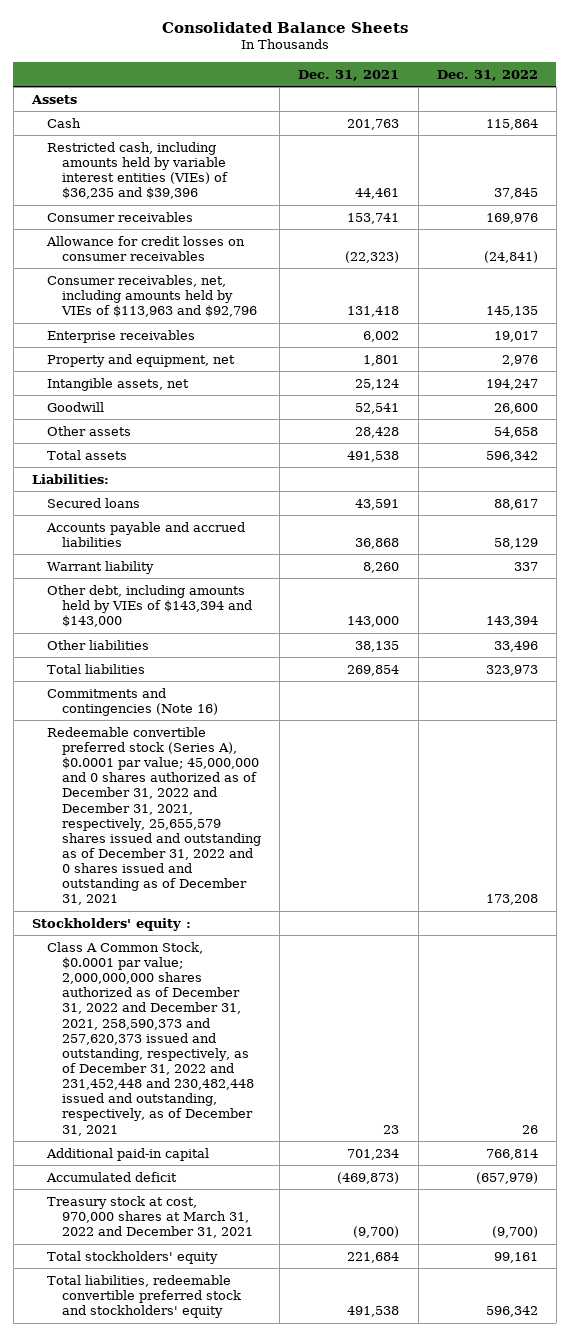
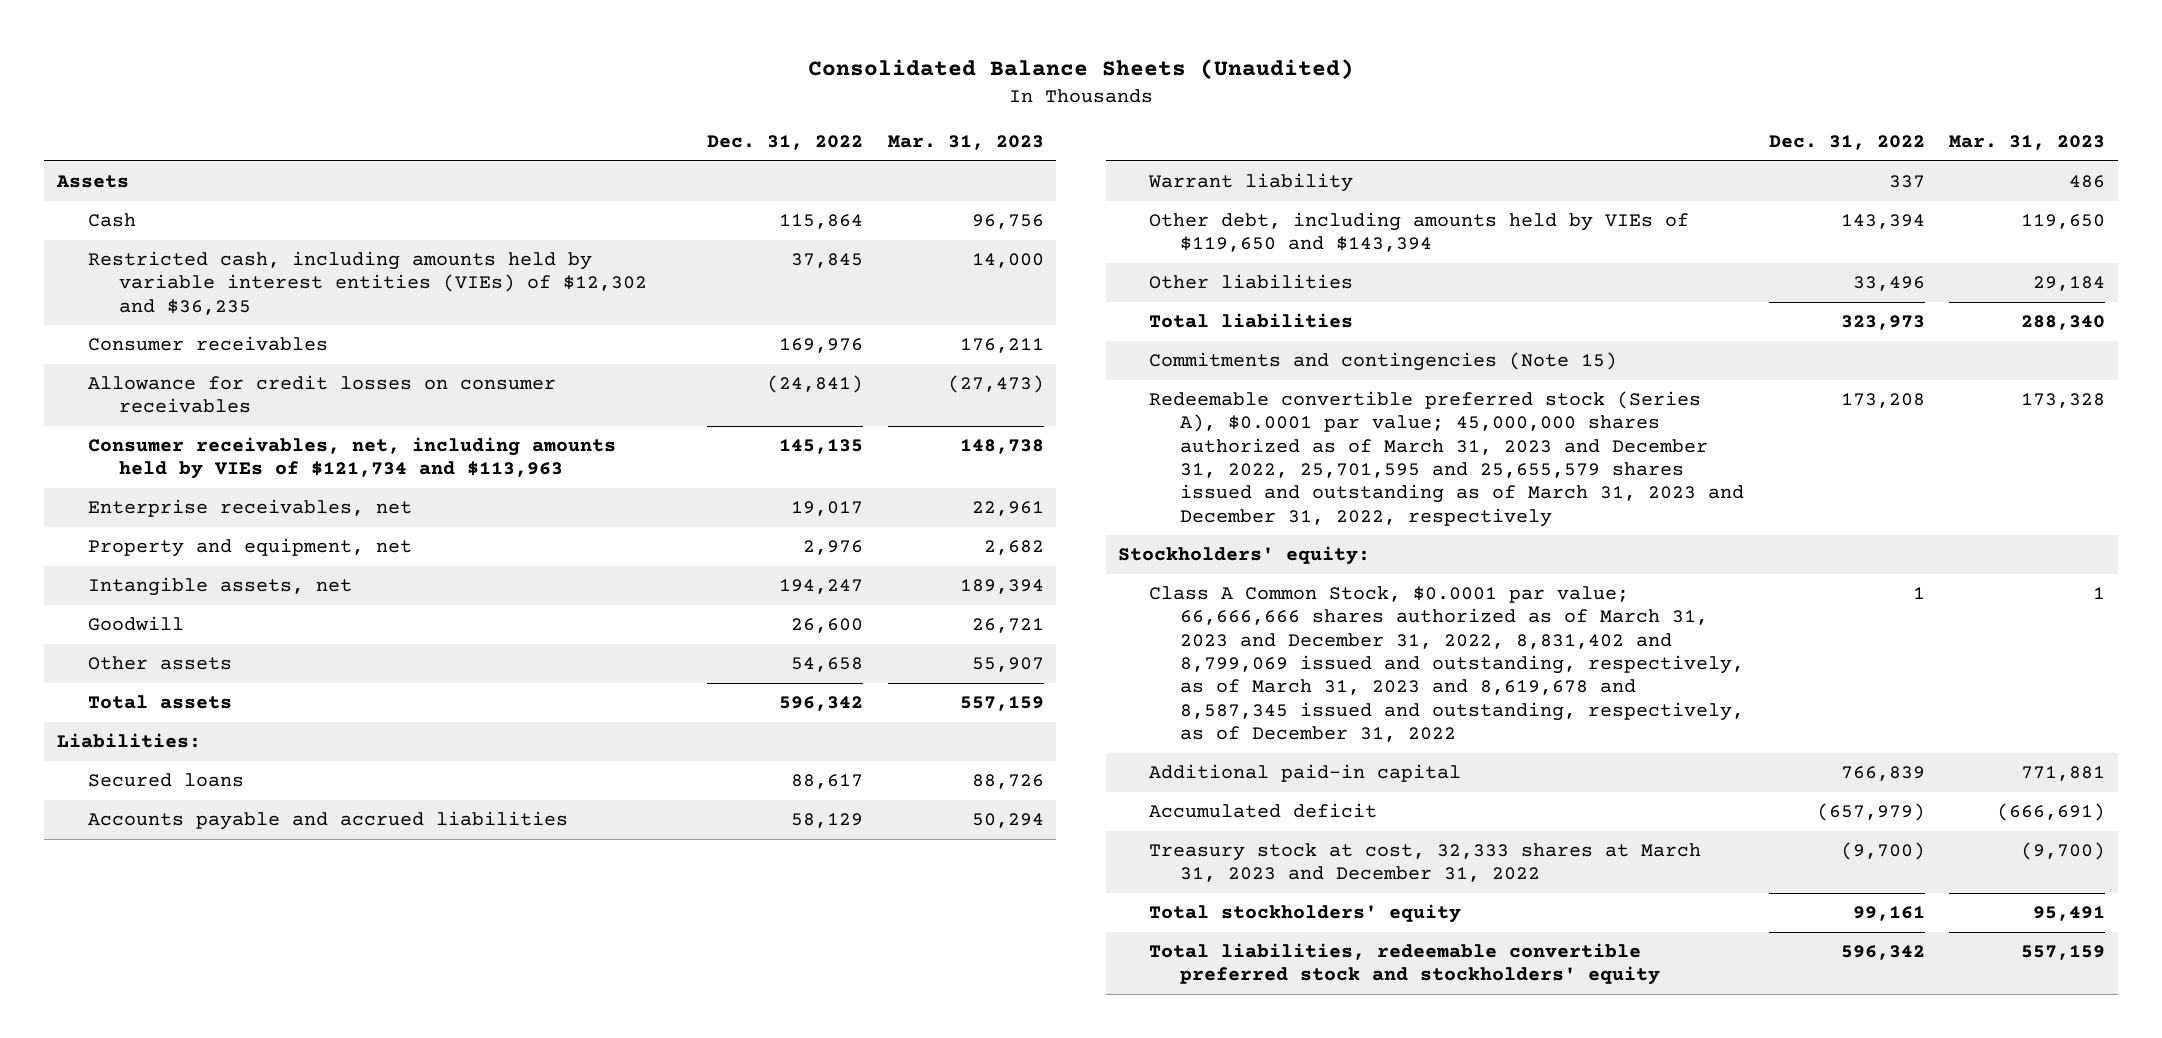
[161,21,408,33] Consolidated Balance Sheets -> [807,59,1354,81] Consolidated Balance Sheets (Unaudited)
[298,69,400,81] Dec. 31, 2021 -> none
none -> [887,135,1044,151] Mar. 31, 2023
[46,141,229,200] Restricted cash, including amounts held by variable interest entities (VIEs) of $36,235 and $39,396 -> [87,251,647,315] Restricted cash, including amounts held by variable interest entities (VIEs) of $12,302 and $36,235
[46,274,258,318] Consumer receivables, net, including amounts held by VIEs of $113,963 and $92,796 -> [87,437,616,480] Consumer receivables, net, including amounts held by VIEs of $121,734 and $113,963
[46,329,195,343] Enterprise receivables -> [87,499,412,518] Enterprise receivables, net
[46,584,253,628] Other debt, including amounts held by VIEs of $143,394 and $143,000 -> [1149,212,1690,253] Other debt, including amounts held by VIEs of $119,650 and $143,394
[46,687,219,716] Commitments and contingencies (Note 16) -> [1149,352,1618,372] Commitments and contingencies (Note 15)
[46,726,262,906] Redeemable convertible preferred stock (Series A), $0.0001 par value; 45,000,000 and 0 shares authorized as of December 31, 2022 and December 31, 2021, respectively, 25,655,579 shares issued and outstanding as of December 31, 2022 and 0 shares issued and outstanding as of December 31, 2021 -> [1149,391,1745,527] Redeemable convertible preferred stock (Series A), $0.0001 par value; 45,000,000 shares authorized as of March 31, 2023 and December 31, 2022, 25,701,595 and 25,655,579 shares issued and outstanding as of March 31, 2023 and December 31, 2022, respectively
[31,917,191,931] Stockholders' equity : -> [1118,546,1371,566] Stockholders' equity:
[46,941,255,1136] Class A Common Stock, $0.0001 par value; 2,000,000,000 shares authorized as of December 31, 2022 and December 31, 2021, 258,590,373 and 257,620,373 issued and outstanding, respectively, as of December 31, 2022 and 231,452,448 and 230,482,448 issued and outstanding, respectively, as of December 31, 2021 -> [1149,586,1745,742] Class A Common Stock, $0.0001 par value; 66,666,666 shares authorized as of March 31, 2023 and December 31, 2022, 8,831,402 and 8,799,069 issued and outstanding, respectively, as of March 31, 2023 and 8,619,678 and 8,587,345 issued and outstanding, respectively, as of December 31, 2022
[521,1124,538,1134] 26 -> [1912,587,1925,600] 1
[485,1148,538,1160] 766,814 -> [1840,766,1925,782] 766,839
[46,1195,254,1239] Treasury stock at cost, 970,000 shares at March 31, 2022 and December 31, 2021 -> [1149,843,1702,883] Treasury stock at cost, 32,333 shares at March 31, 2023 and December 31, 2022

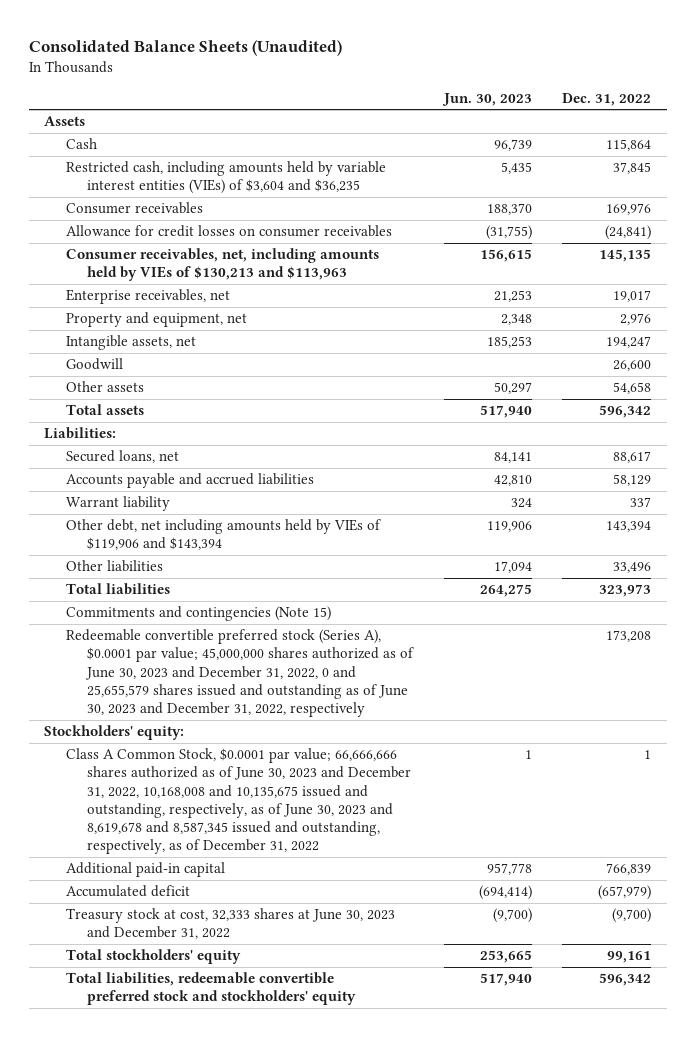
[887,135,1044,151] Mar. 31, 2023 -> none
none -> [441,92,532,106] Jun. 30, 2023
[87,251,647,315] Restricted cash, including amounts held by variable interest entities (VIEs) of $12,302 and $36,235 -> [65,161,386,195] Restricted cash, including amounts held by variable interest entities (VIEs) of $3,604 and $36,235
[87,437,616,480] Consumer receivables, net, including amounts held by VIEs of $121,734 and $113,963 -> [65,248,379,282] Consumer receivables, net, including amounts held by VIEs of $130,213 and $113,963
[87,773,244,788] Secured loans -> [65,450,179,464] Secured loans, net
[1149,212,1690,253] Other debt, including amounts held by VIEs of $119,650 and $143,394 -> [65,519,381,551] Other debt, net including amounts held by VIEs of $119,906 and $143,394
[1149,391,1745,527] Redeemable convertible preferred stock (Series A), $0.0001 par value; 45,000,000 shares authorized as of March 31, 2023 and December 31, 2022, 25,701,595 and 25,655,579 shares issued and outstanding as of March 31, 2023 and December 31, 2022, respectively -> [65,629,414,718] Redeemable convertible preferred stock (Series A), $0.0001 par value; 45,000,000 shares authorized as of June 30, 2023 and December 31, 2022, 0 and 25,655,579 shares issued and outstanding as of June 30, 2023 and December 31, 2022, respectively
[1149,586,1745,742] Class A Common Stock, $0.0001 par value; 66,666,666 shares authorized as of March 31, 2023 and December 31, 2022, 8,831,402 and 8,799,069 issued and outstanding, respectively, as of March 31, 2023 and 8,619,678 and 8,587,345 issued and outstanding, respectively, as of December 31, 2022 -> [65,748,411,855] Class A Common Stock, $0.0001 par value; 66,666,666 shares authorized as of June 30, 2023 and December 31, 2022, 10,168,008 and 10,135,675 issued and outstanding, respectively, as of June 30, 2023 and 8,619,678 and 8,587,345 issued and outstanding, respectively, as of December 31, 2022
[1149,843,1702,883] Treasury stock at cost, 32,333 shares at March 31, 2023 and December 31, 2022 -> [65,908,395,940] Treasury stock at cost, 32,333 shares at June 30, 2023 and December 31, 2022

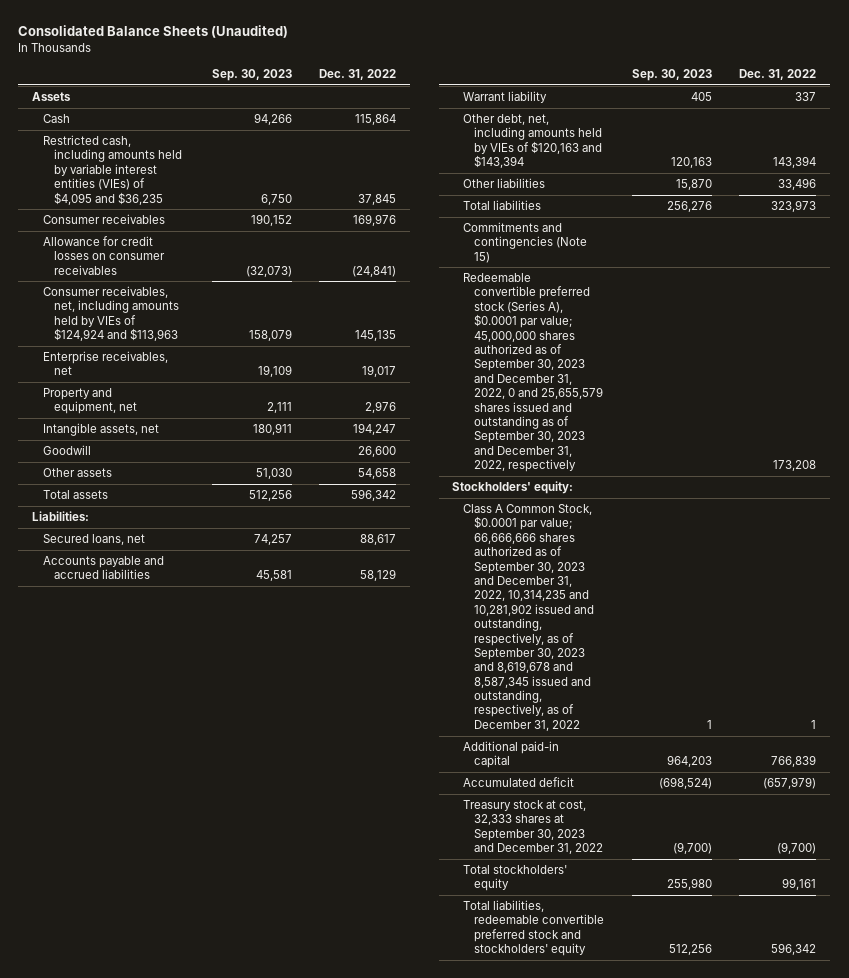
[441,92,532,106] Jun. 30, 2023 -> none
none -> [211,69,292,82] Sep. 30, 2023
[65,161,386,195] Restricted cash, including amounts held by variable interest entities (VIEs) of $3,604 and $36,235 -> [43,135,183,205] Restricted cash, including amounts held by variable interest entities (VIEs) of $4,095 and $36,235
[65,248,379,282] Consumer receivables, net, including amounts held by VIEs of $130,213 and $113,963 -> [43,286,180,342] Consumer receivables, net, including amounts held by VIEs of $124,924 and $113,963
[65,519,381,551] Other debt, net including amounts held by VIEs of $119,906 and $143,394 -> [463,114,603,169] Other debt, net, including amounts held by VIEs of $120,163 and $143,394
[65,629,414,718] Redeemable convertible preferred stock (Series A), $0.0001 par value; 45,000,000 shares authorized as of June 30, 2023 and December 31, 2022, 0 and 25,655,579 shares issued and outstanding as of June 30, 2023 and December 31, 2022, respectively -> [463,273,604,473] Redeemable convertible preferred stock (Series A), $0.0001 par value; 45,000,000 shares authorized as of September 30, 2023 and December 31, 2022, 0 and 25,655,579 shares issued and outstanding as of September 30, 2023 and December 31, 2022, respectively
[65,748,411,855] Class A Common Stock, $0.0001 par value; 66,666,666 shares authorized as of June 30, 2023 and December 31, 2022, 10,168,008 and 10,135,675 issued and outstanding, respectively, as of June 30, 2023 and 8,619,678 and 8,587,345 issued and outstanding, respectively, as of December 31, 2022 -> [463,504,595,731] Class A Common Stock, $0.0001 par value; 66,666,666 shares authorized as of September 30, 2023 and December 31, 2022, 10,314,235 and 10,281,902 issued and outstanding, respectively, as of September 30, 2023 and 8,619,678 and 8,587,345 issued and outstanding, respectively, as of December 31, 2022
[65,908,395,940] Treasury stock at cost, 32,333 shares at June 30, 2023 and December 31, 2022 -> [463,800,604,855] Treasury stock at cost, 32,333 shares at September 30, 2023 and December 31, 2022

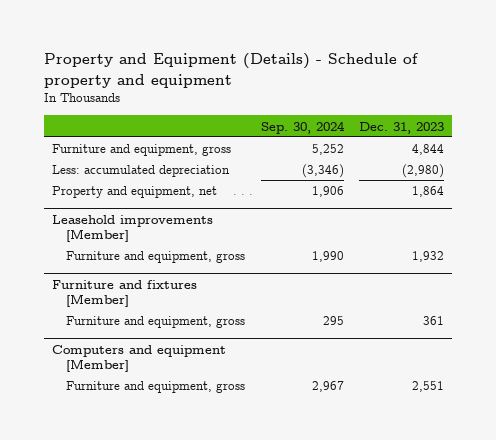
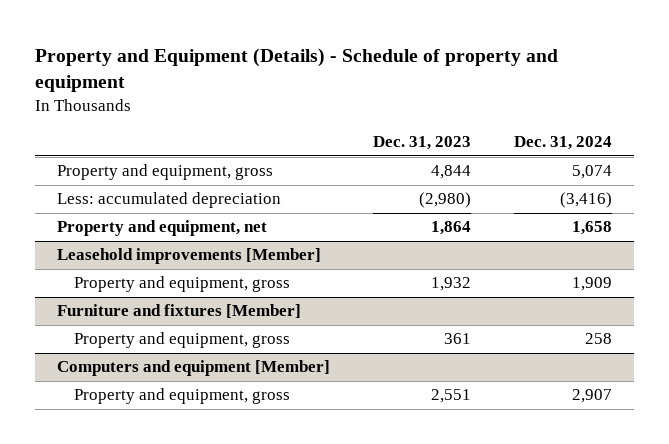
[260,120,345,134] Sep. 30, 2024 -> none
none -> [514,136,613,151] Dec. 31, 2024
[51,144,231,157] Furniture and equipment, gross -> [57,164,274,181] Property and equipment, gross
[66,251,246,264] Furniture and equipment, gross -> [73,276,290,293] Property and equipment, gross
[66,316,246,329] Furniture and equipment, gross -> [73,332,290,349] Property and equipment, gross
[66,381,246,394] Furniture and equipment, gross -> [73,388,290,405] Property and equipment, gross

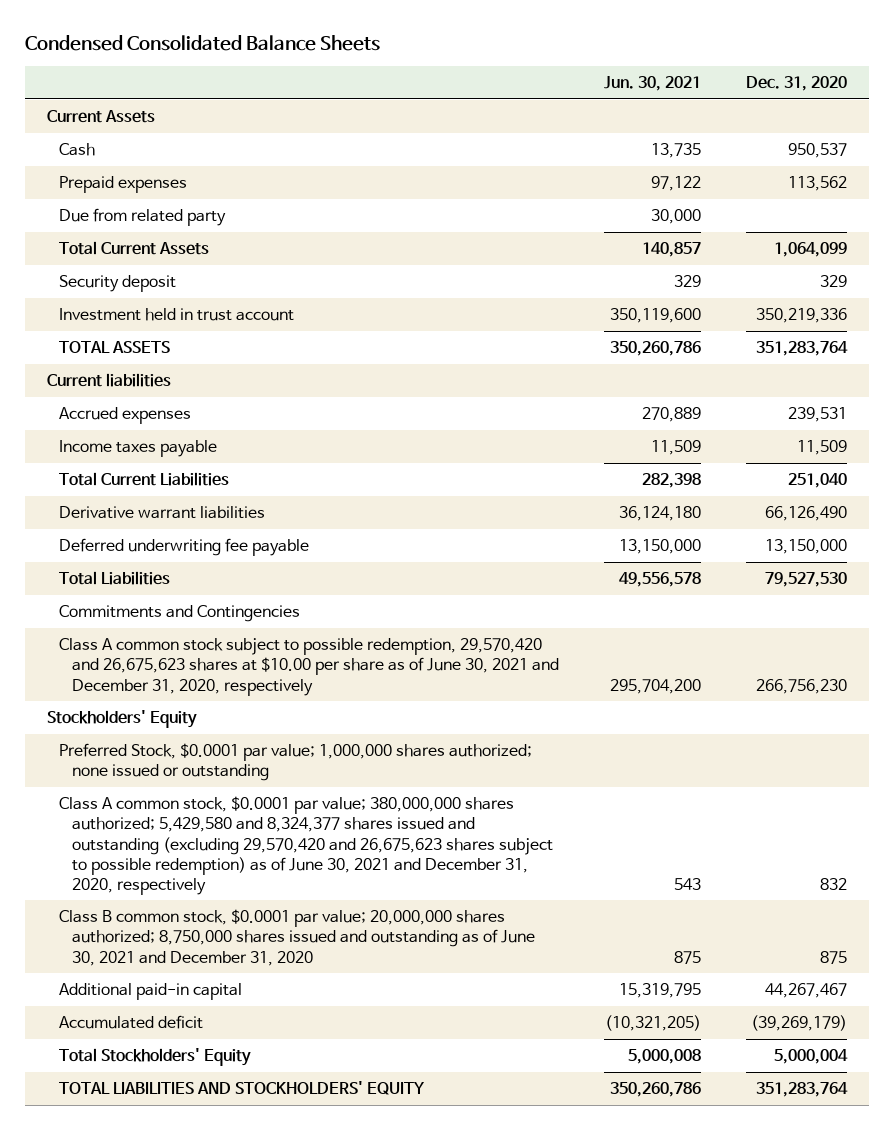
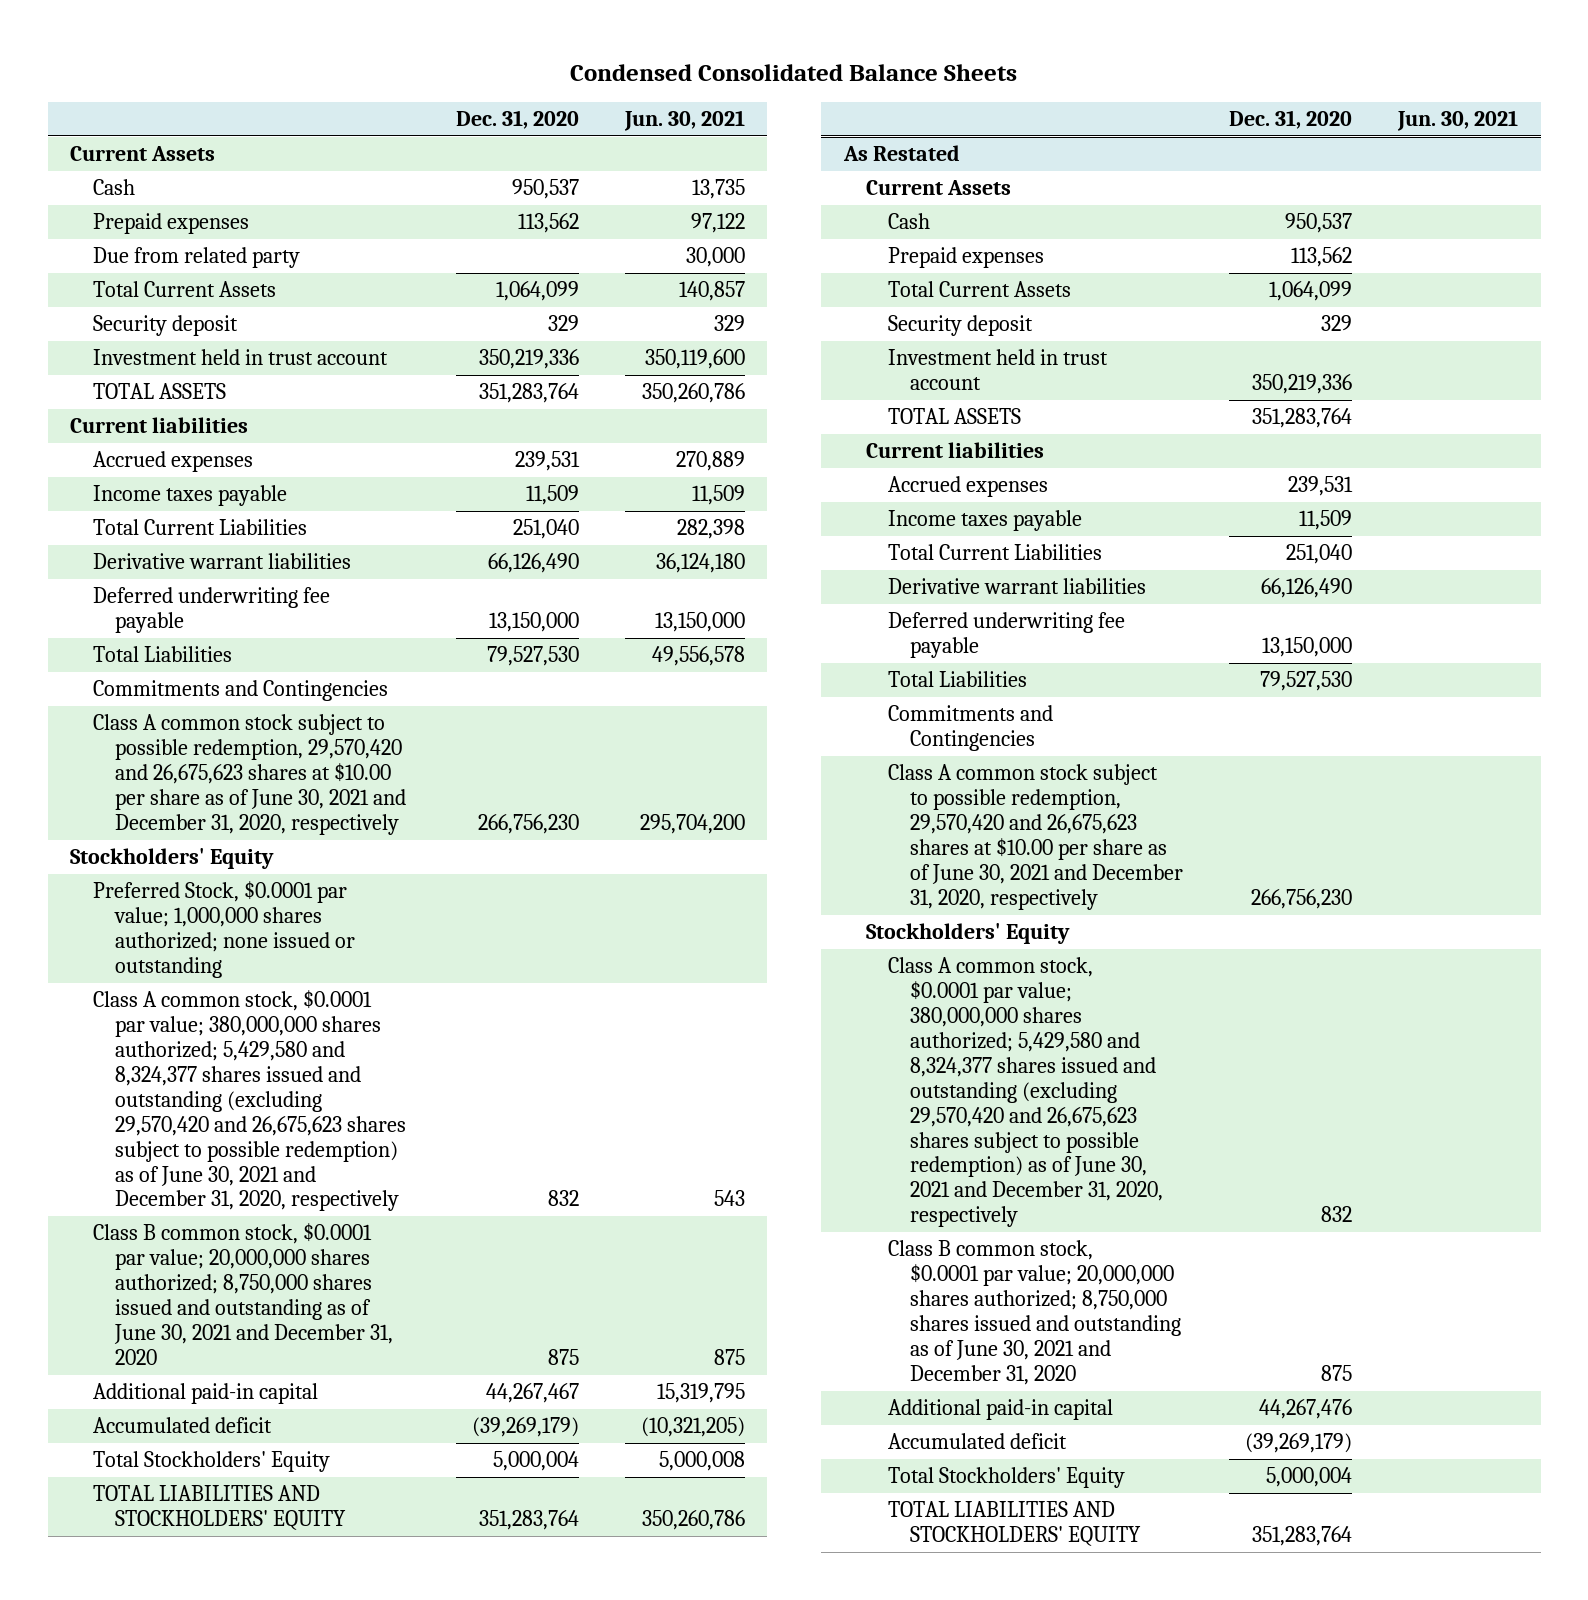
none -> [842,145,960,162] As Restated
none -> [865,180,1011,196] Current Assets
none -> [887,213,930,230] Cash
none -> [887,247,1044,269] Prepaid expenses
none -> [887,281,1071,298] Total Current Assets
none -> [887,315,1033,337] Security deposit
none -> [887,349,1108,391] Investment held in trust account
none -> [887,408,1021,425] TOTAL ASSETS
none -> [865,442,1044,459] Current liabilities
none -> [887,476,1048,498] Accrued expenses
none -> [887,510,1082,532] Income taxes payable
none -> [887,544,1102,561] Total Current Liabilities
none -> [887,578,1146,595] Derivative warrant liabilities
none -> [887,612,1125,659] Deferred underwriting fee payable
none -> [887,671,1027,688] Total Liabilities
none -> [887,705,1053,752] Commitments and Contingencies
none -> [887,764,1184,910] Class A common stock subject to possible redemption, 29,570,420 and 26,675,623 shares at $10.00 per share as of June 30, 2021 and December 31, 2020, respectively
none -> [865,923,1070,945] Stockholders' Equity
none -> [887,957,1164,1228] Class A common stock, $0.0001 par value; 380,000,000 shares authorized; 5,429,580 and 8,324,377 shares issued and outstanding (excluding 29,570,420 and 26,675,623 shares subject to possible redemption) as of June 30, 2021 and December 31, 2020, respectively
none -> [887,1240,1182,1385] Class B common stock, $0.0001 par value; 20,000,000 shares authorized; 8,750,000 shares issued and outstanding as of June 30, 2021 and December 31, 2020
none -> [887,1399,1113,1421] Additional paid-in capital
none -> [887,1433,1067,1450] Accumulated deficit
none -> [887,1467,1125,1489] Total Stockholders' Equity
none -> [887,1501,1142,1547] TOTAL LIABILITIES AND STOCKHOLDERS' EQUITY

